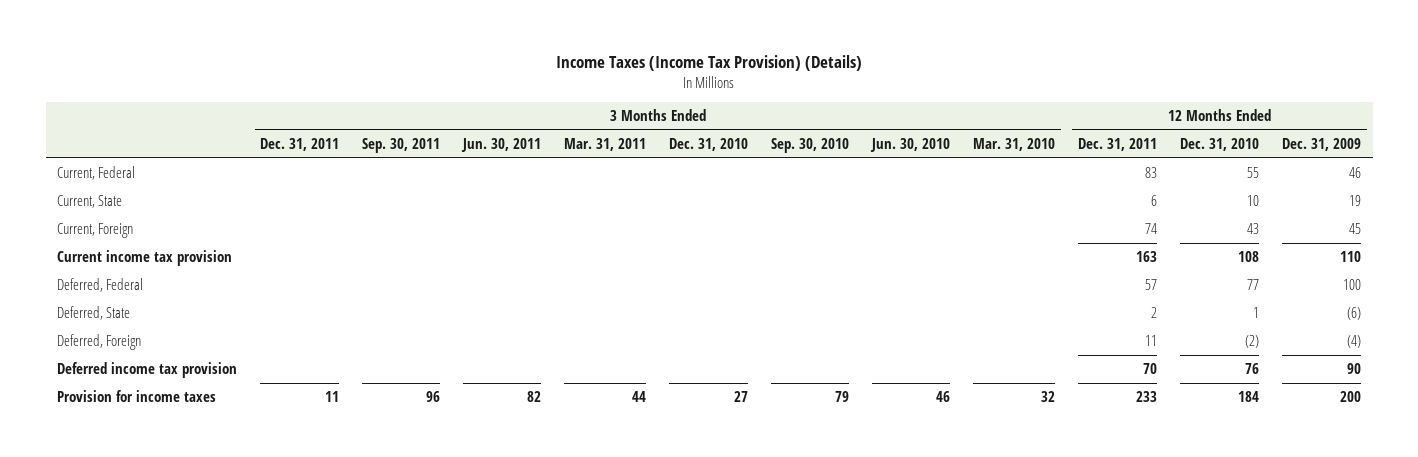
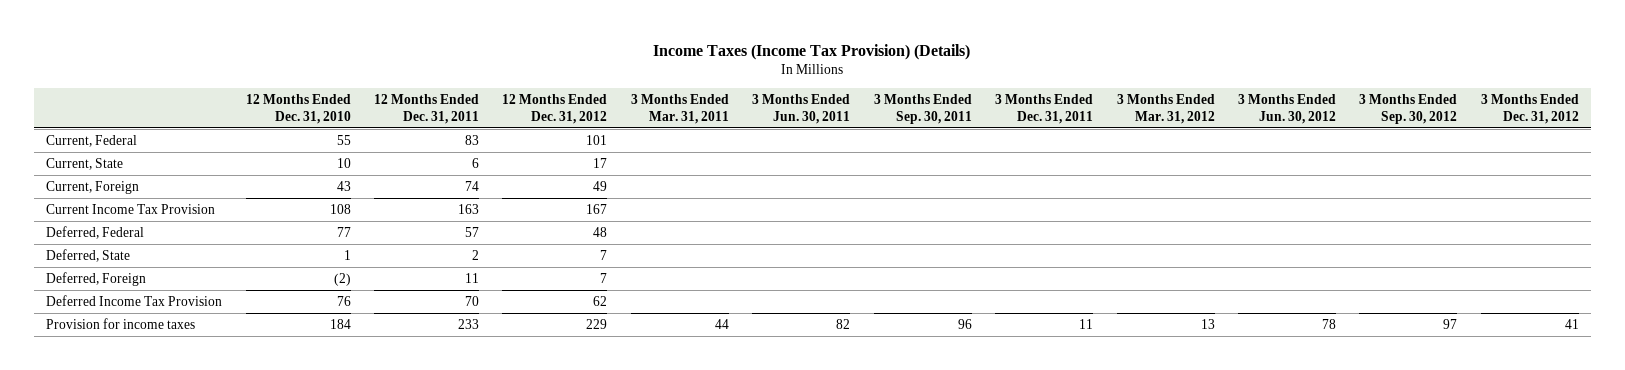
[669,137,749,151] Dec. 31, 2010 -> none
[771,137,850,153] Sep. 30, 2010 -> none
[870,137,951,152] Jun. 30, 2010 -> none
[973,137,1056,151] Mar. 31, 2010 -> none
[1282,137,1362,151] Dec. 31, 2009 -> none
none -> [502,93,608,124] 12 Months Ended Dec. 31, 2012
none -> [1116,93,1215,124] 3 Months Ended Mar. 31, 2012
none -> [1237,93,1336,124] 3 Months Ended Jun. 30, 2012
none -> [1359,93,1458,124] 3 Months Ended Sep. 30, 2012
none -> [1480,93,1579,124] 3 Months Ended Dec. 31, 2012
[57,250,233,267] Current income tax provision -> [46,203,216,214] Current Income Tax Provision
[57,362,238,379] Deferred income tax provision -> [46,294,223,306] Deferred Income Tax Provision

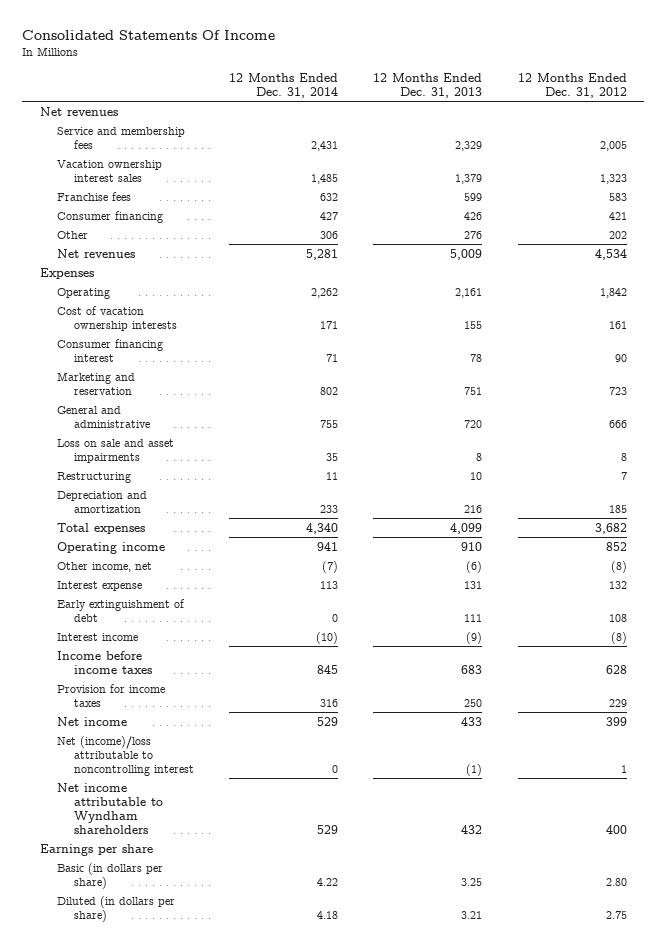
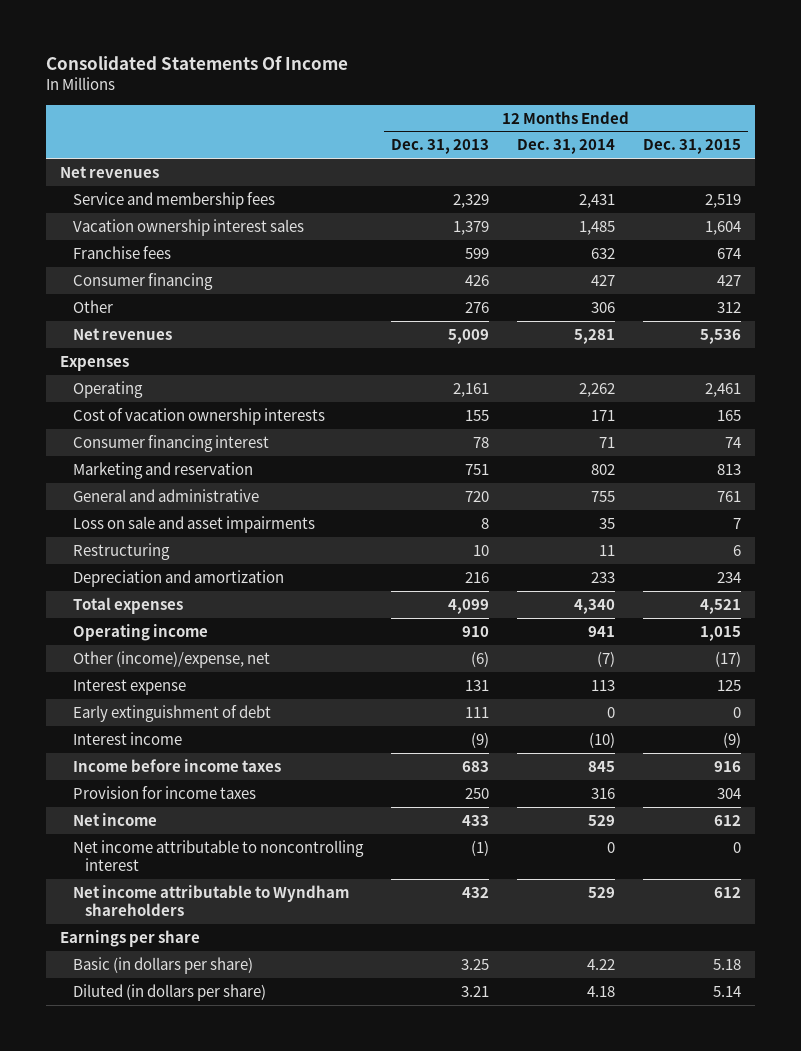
[517,72,627,98] 12 Months Ended Dec. 31, 2012 -> none
none -> [642,139,741,155] Dec. 31, 2015
[56,561,152,572] Other income, net -> [72,650,270,668] Other (income)/expense, net
[56,735,194,776] Net (income)/loss attributable to noncontrolling interest -> [72,839,364,871] Net income attributable to noncontrolling interest

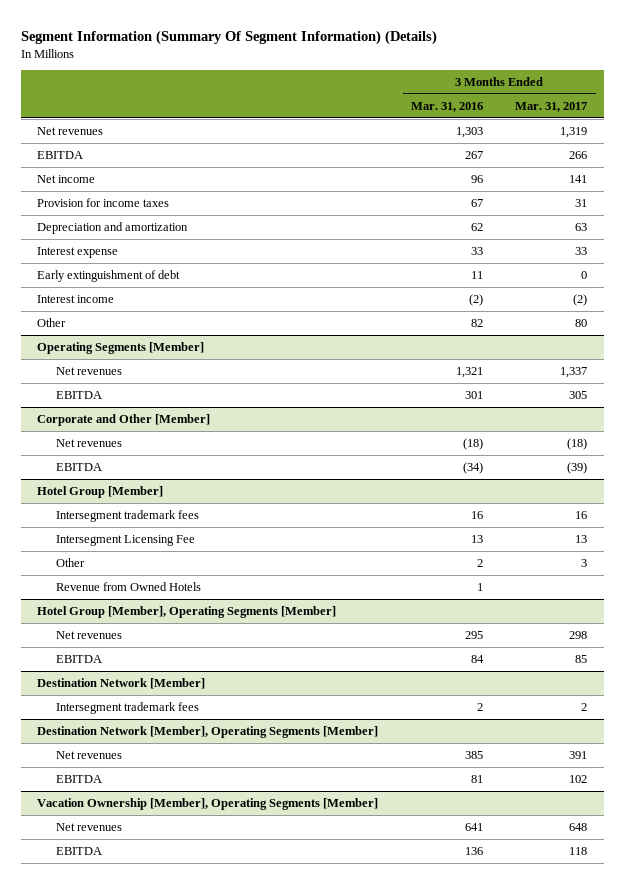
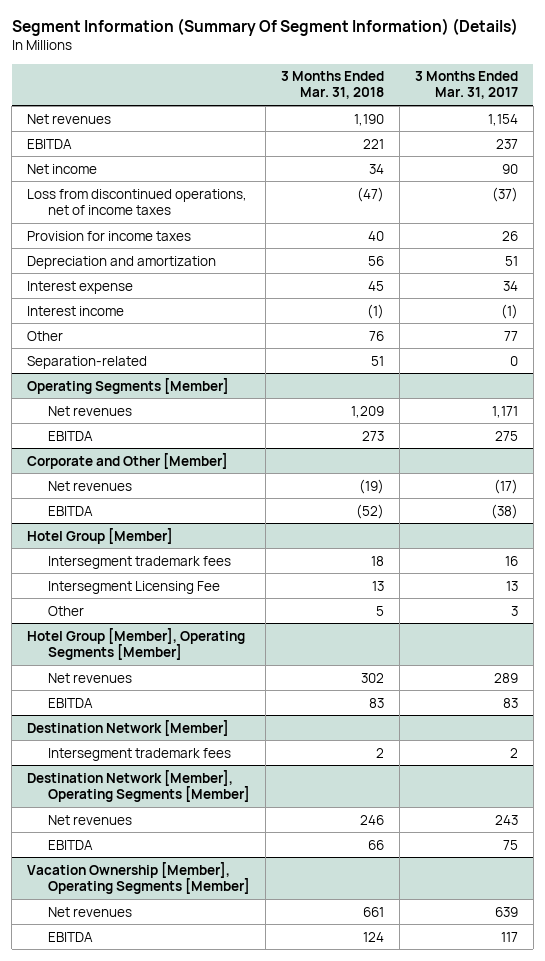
[410,101,483,112] Mar. 31, 2016 -> none
none -> [280,71,384,100] 3 Months Ended Mar. 31, 2018
[37,269,181,282] Early extinguishment of debt -> none
[560,126,588,138] 1,319 -> [487,113,518,126] 1,154
[569,150,588,159] 266 -> [495,138,518,149] 237
[569,174,588,183] 141 -> [501,163,518,174] 90
none -> [27,188,248,215] Loss from discontinued operations, net of income taxes
[575,198,588,207] 31 -> [501,230,518,241] 26
[575,222,588,231] 63 -> [504,255,518,266] 51
[575,246,588,255] 33 -> [502,280,518,291] 34
[573,293,588,306] (2) -> [500,303,518,319] (1)
[575,318,588,327] 80 -> [503,330,518,341] 77
none -> [27,355,148,369] Separation-related
[560,366,588,378] 1,337 -> [491,405,518,418] 1,171
[569,390,588,399] 305 -> [494,430,518,441] 275
[567,437,588,450] (18) -> [493,478,518,494] (17)
[567,461,588,474] (39) -> [490,503,518,519] (38)
[55,581,201,591] Revenue from Owned Hotels -> none
[569,630,588,639] 298 -> [493,672,518,683] 289
[575,654,588,663] 85 -> [502,697,518,708] 83
[569,750,588,759] 391 -> [494,814,518,825] 243
[569,774,588,783] 102 -> [502,839,518,850] 75
[569,822,588,831] 648 -> [494,906,518,917] 639
[569,846,588,855] 118 -> [500,931,518,942] 117

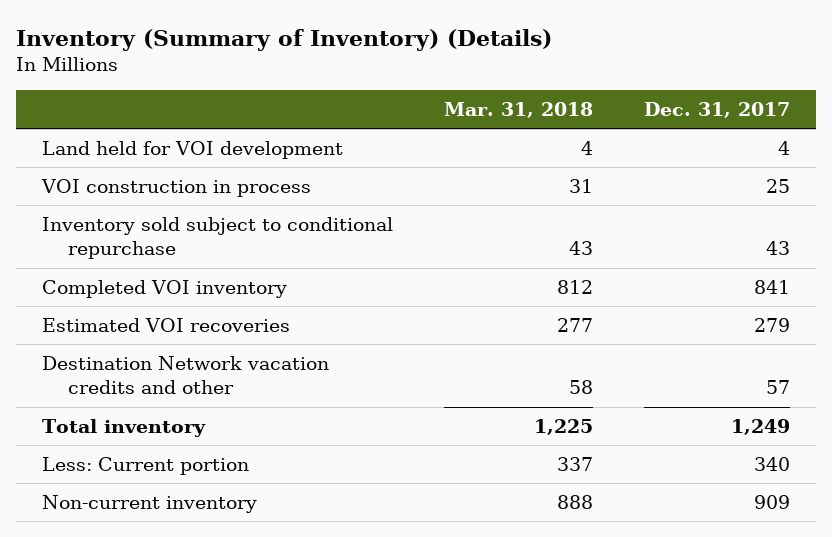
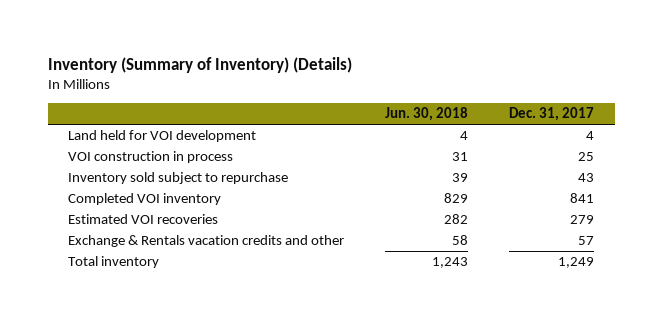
[443,102,593,119] Mar. 31, 2018 -> none
none -> [385,107,469,122] Jun. 30, 2018
[41,217,393,260] Inventory sold subject to conditional repurchase -> [68,172,289,185] Inventory sold subject to repurchase
[41,356,329,395] Destination Network vacation credits and other -> [68,235,345,248] Exchange & Rentals vacation credits and other
[41,457,249,476] Less: Current portion -> none
[41,495,257,514] Non-current inventory -> none

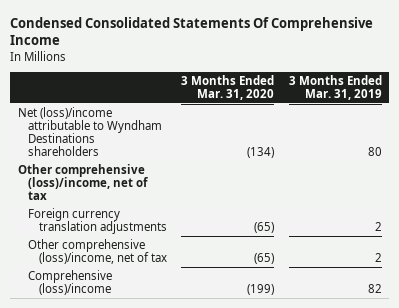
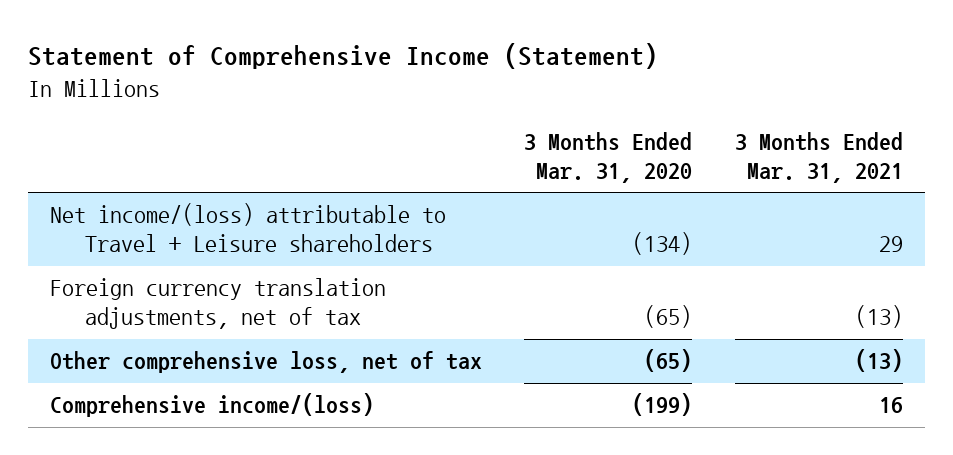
[10,16,374,46] Condensed Consolidated Statements Of Comprehensive Income -> [28,43,659,70] Statement of Comprehensive Income (Statement)
[288,74,382,101] 3 Months Ended Mar. 31, 2019 -> none
none -> [735,131,904,183] 3 Months Ended Mar. 31, 2021
[17,164,149,201] Other comprehensive (loss)/income, net of tax -> none
[17,107,163,157] Net (loss)/income attributable to Wyndham Destinations shareholders -> [49,203,446,253] Net income/(loss) attributable to Travel + Leisure shareholders
[28,208,167,235] Foreign currency translation adjustments -> [49,278,386,330] Foreign currency translation adjustments, net of tax
[28,239,167,265] Other comprehensive (loss)/income, net of tax -> [49,351,482,374] Other comprehensive loss, net of tax
[28,270,113,296] Comprehensive (loss)/income -> [49,393,374,418] Comprehensive income/(loss)

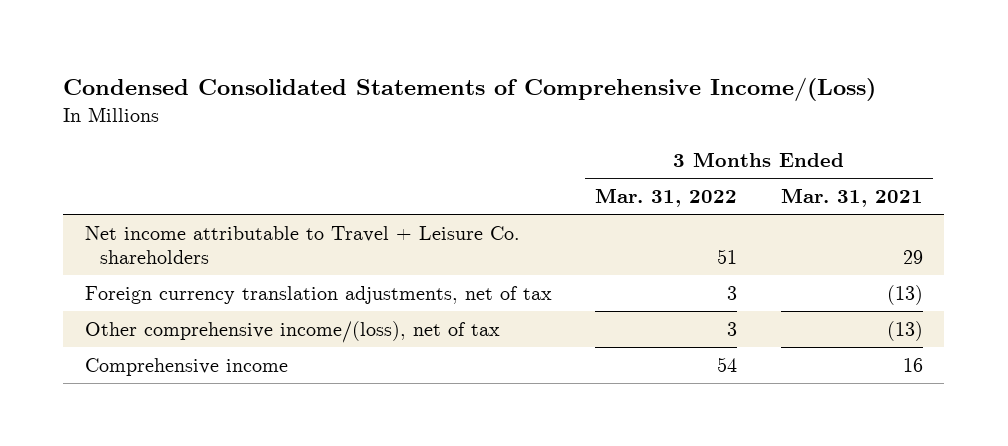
[28,43,659,70] Statement of Comprehensive Income (Statement) -> [63,76,877,102] Condensed Consolidated Statements of Comprehensive Income/(Loss)
[524,131,693,183] 3 Months Ended Mar. 31, 2020 -> none
none -> [595,188,738,208] Mar. 31, 2022
[49,203,446,253] Net income/(loss) attributable to Travel + Leisure shareholders -> [85,226,521,264] Net income attributable to Travel + Leisure Co. shareholders
[49,351,482,374] Other comprehensive loss, net of tax -> [85,321,501,344] Other comprehensive income/(loss), net of tax
[49,393,374,418] Comprehensive income/(loss) -> [85,358,289,377] Comprehensive income

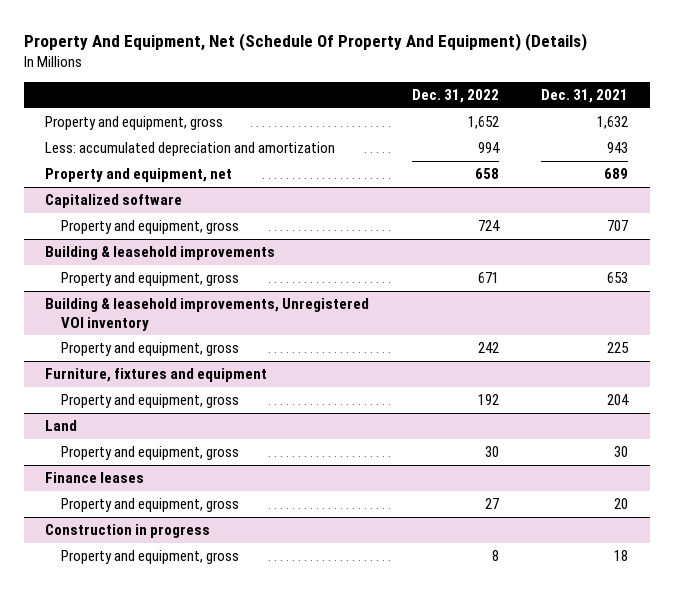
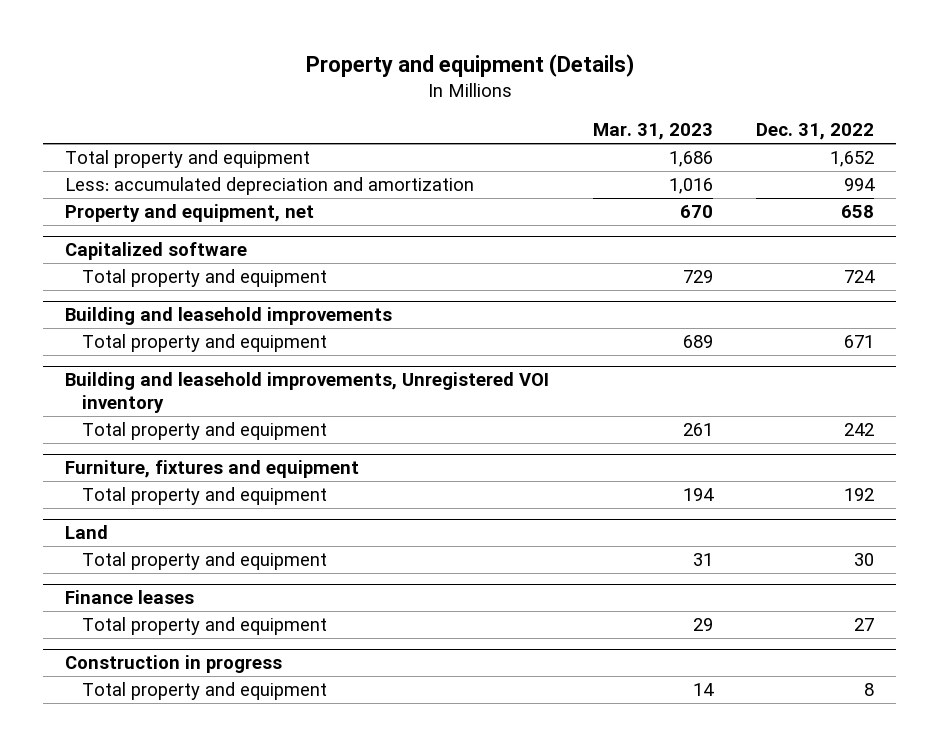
[24,33,588,52] Property And Equipment, Net (Schedule Of Property And Equipment) (Details) -> [305,54,634,78] Property and equipment (Details)
[541,89,629,104] Dec. 31, 2021 -> none
none -> [592,123,713,141] Mar. 31, 2023
[45,116,224,131] Property and equipment, gross -> [65,150,311,169] Total property and equipment
[61,220,240,235] Property and equipment, gross -> [81,269,327,288] Total property and equipment
[45,246,276,261] Building & leasehold improvements -> [65,307,393,326] Building and leasehold improvements
[61,272,240,287] Property and equipment, gross -> [81,334,327,353] Total property and equipment
[45,298,370,331] Building & leasehold improvements, Unregistered VOI inventory -> [65,372,550,413] Building and leasehold improvements, Unregistered VOI inventory
[61,342,240,357] Property and equipment, gross -> [81,422,327,441] Total property and equipment
[61,394,240,409] Property and equipment, gross -> [81,487,327,506] Total property and equipment
[61,446,240,461] Property and equipment, gross -> [81,552,327,571] Total property and equipment
[61,498,240,513] Property and equipment, gross -> [81,617,327,636] Total property and equipment
[61,550,240,565] Property and equipment, gross -> [81,682,327,701] Total property and equipment

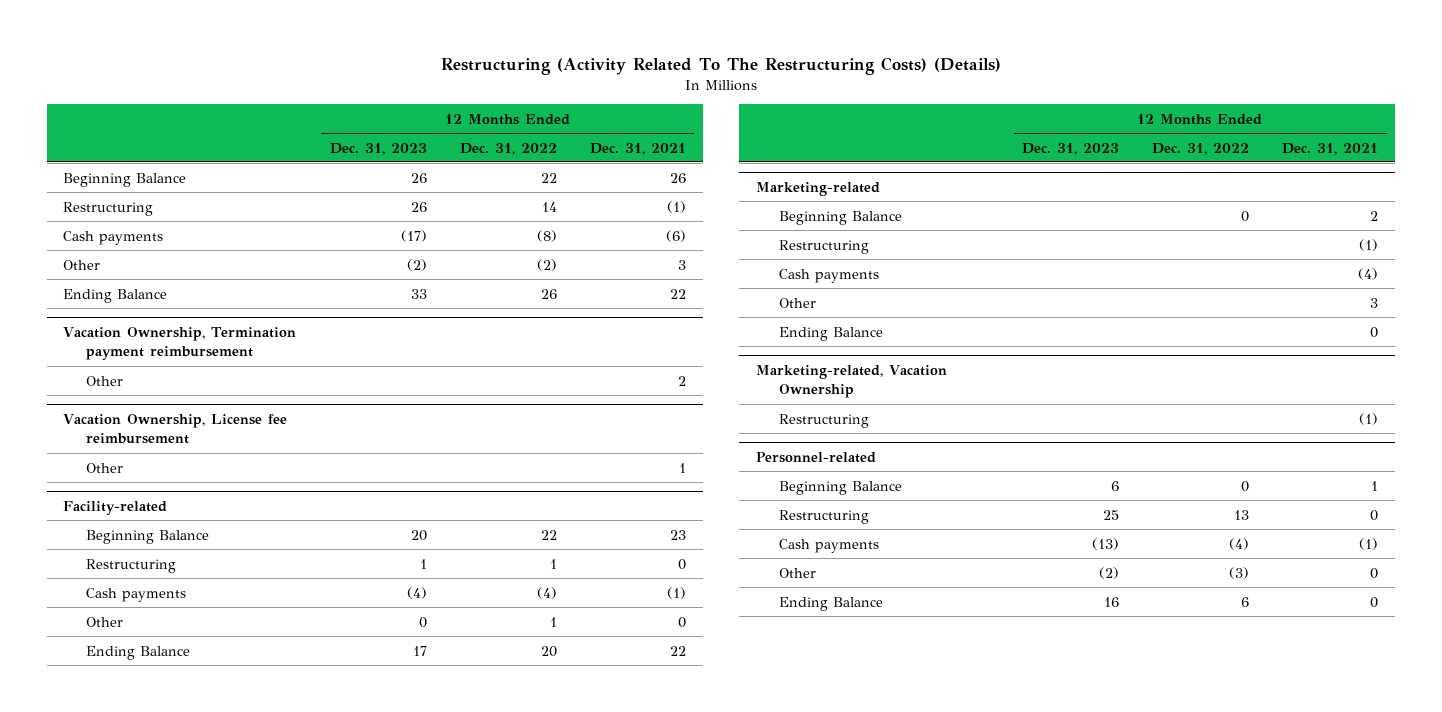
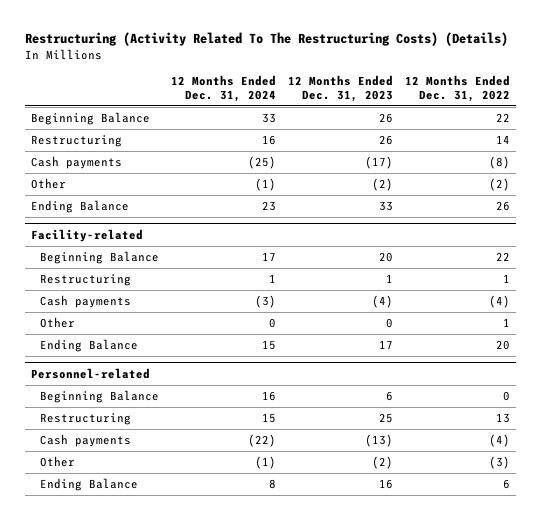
[589,142,686,155] Dec. 31, 2021 -> none
none -> [171,75,277,102] 12 Months Ended Dec. 31, 2024
[63,327,297,361] Vacation Ownership, Termination payment reimbursement -> none
[86,375,124,386] Other -> none
[63,414,288,445] Vacation Ownership, License fee reimbursement -> none
[86,462,124,473] Other -> none
[755,182,880,197] Marketing-related -> none
[778,210,902,225] Beginning Balance -> none
[778,239,869,254] Restructuring -> none
[778,268,879,283] Cash payments -> none
[778,297,816,308] Other -> none
[778,326,883,341] Ending Balance -> none
[755,365,947,399] Marketing-related, Vacation Ownership -> none
[778,413,869,428] Restructuring -> none

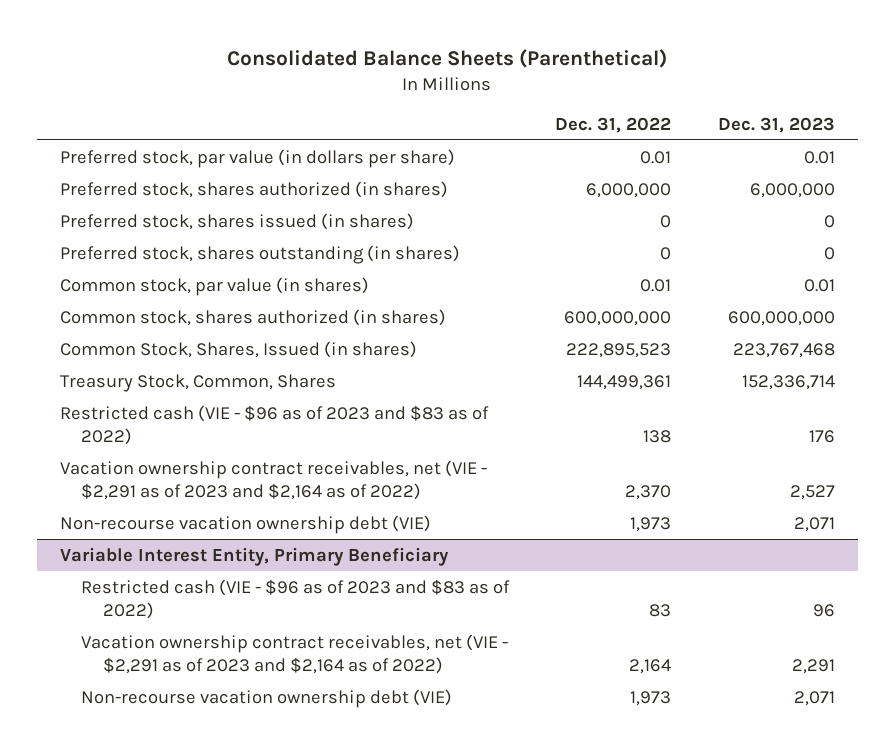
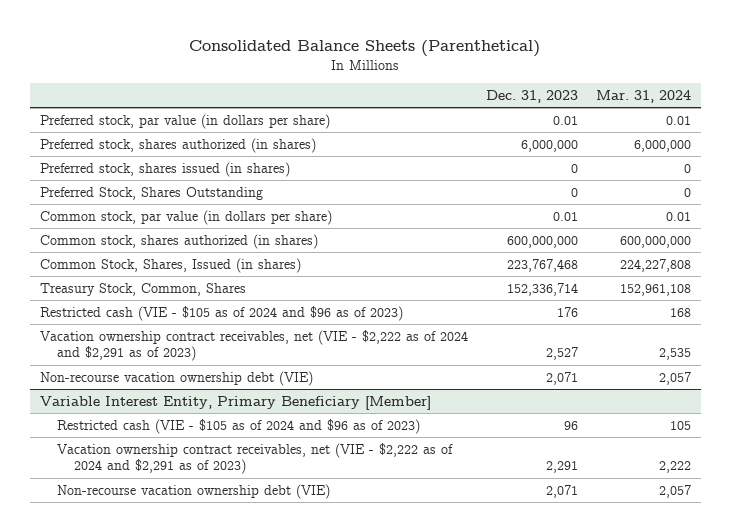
[555,116,672,133] Dec. 31, 2022 -> none
none -> [596,89,692,103] Mar. 31, 2024
[59,244,460,264] Preferred stock, shares outstanding (in shares) -> [39,186,263,200] Preferred Stock, Shares Outstanding
[59,276,369,296] Common stock, par value (in shares) -> [39,209,332,225] Common stock, par value (in dollars per share)
[59,404,489,446] Restricted cash (VIE - $96 as of 2023 and $83 as of 2022) -> [39,305,403,321] Restricted cash (VIE - $105 as of 2024 and $96 as of 2023)
[59,459,487,501] Vacation ownership contract receivables, net (VIE - $2,291 as of 2023 and $2,164 as of 2022) -> [39,329,468,362] Vacation ownership contract receivables, net (VIE - $2,222 as of 2024 and $2,291 as of 2023)
[59,546,449,566] Variable Interest Entity, Primary Beneficiary -> [39,395,431,410] Variable Interest Entity, Primary Beneficiary [Member]
[81,578,511,620] Restricted cash (VIE - $96 as of 2023 and $83 as of 2022) -> [56,418,420,434] Restricted cash (VIE - $105 as of 2024 and $96 as of 2023)
[81,633,509,675] Vacation ownership contract receivables, net (VIE - $2,291 as of 2023 and $2,164 as of 2022) -> [56,442,453,475] Vacation ownership contract receivables, net (VIE - $2,222 as of 2024 and $2,291 as of 2023)

